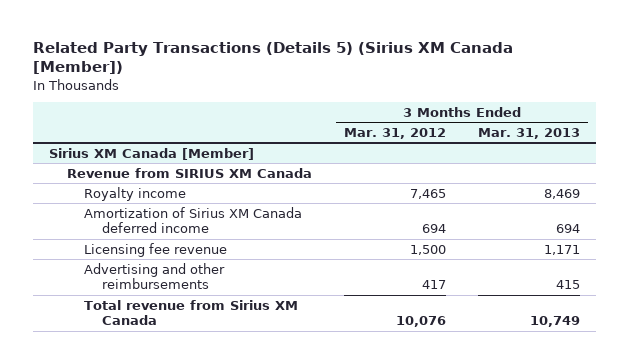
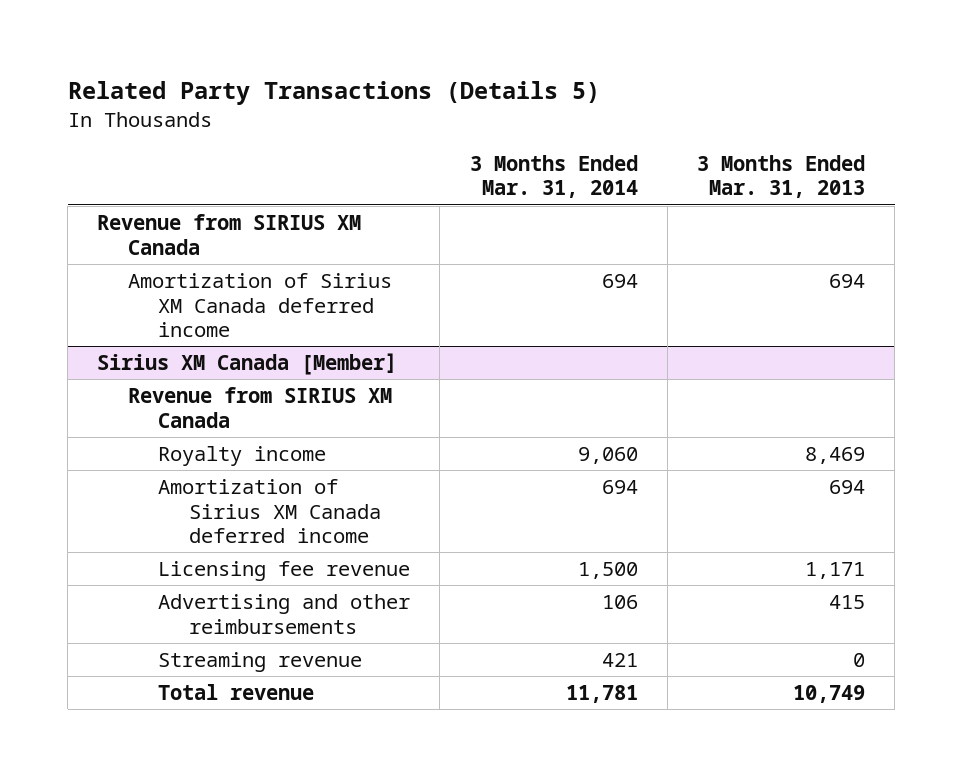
[33,41,514,75] Related Party Transactions (Details 5) (Sirius XM Canada [Member]) -> [67,81,600,106] Related Party Transactions (Details 5)
[344,127,447,139] Mar. 31, 2012 -> none
none -> [469,154,638,199] 3 Months Ended Mar. 31, 2014
none -> [97,213,362,255] Revenue from SIRIUS XM Canada
none -> [127,272,392,338] Amortization of Sirius XM Canada deferred income
none -> [158,651,363,672] Streaming revenue
[84,299,299,326] Total revenue from Sirius XM Canada -> [158,683,315,700] Total revenue

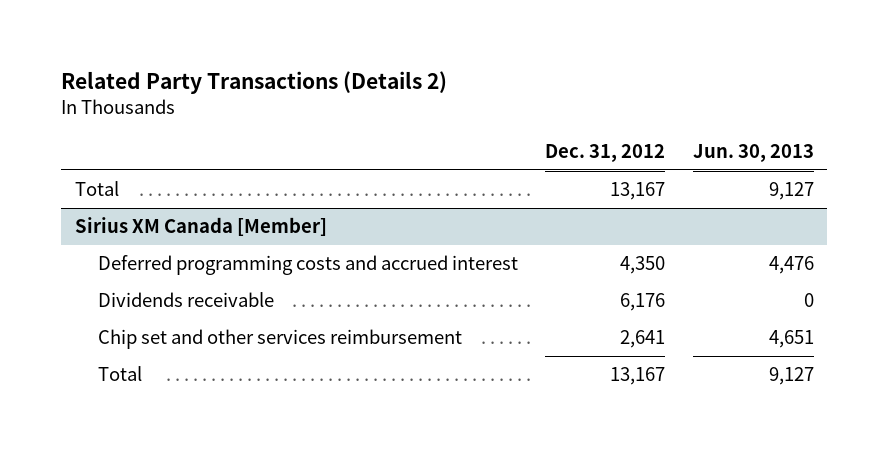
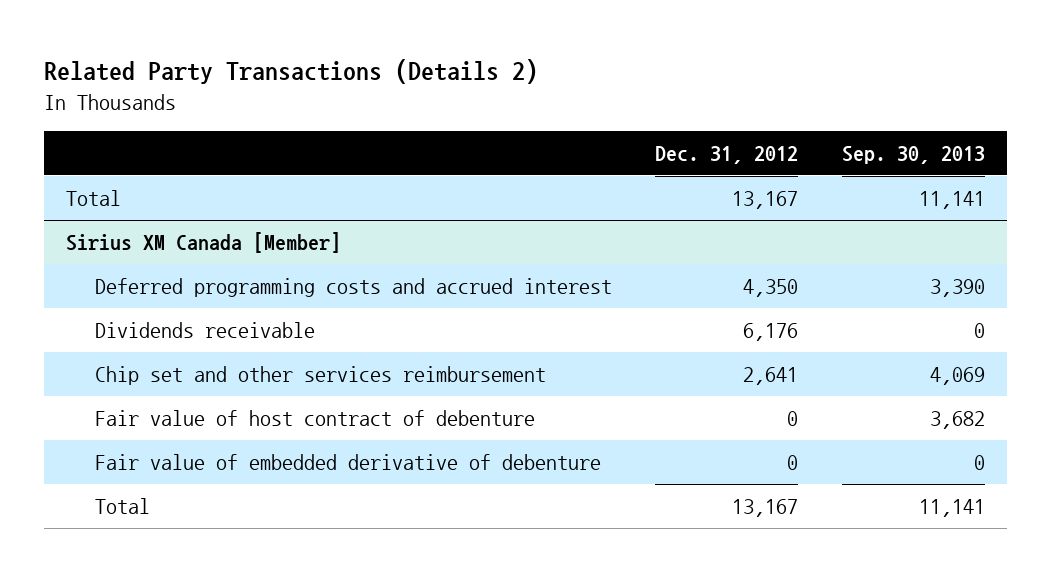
[692,143,814,162] Jun. 30, 2013 -> none
none -> [841,146,985,165] Sep. 30, 2013
none -> [95,410,536,427] Fair value of host contract of debenture
none -> [95,454,602,471] Fair value of embedded derivative of debenture

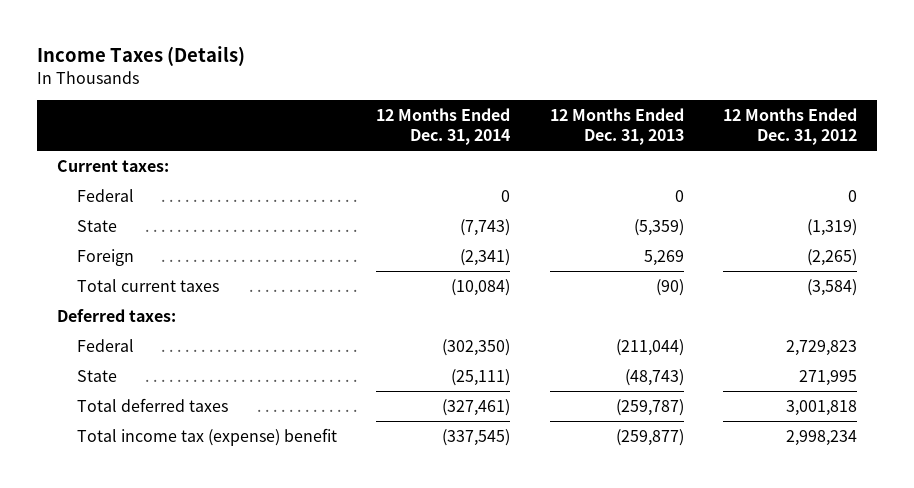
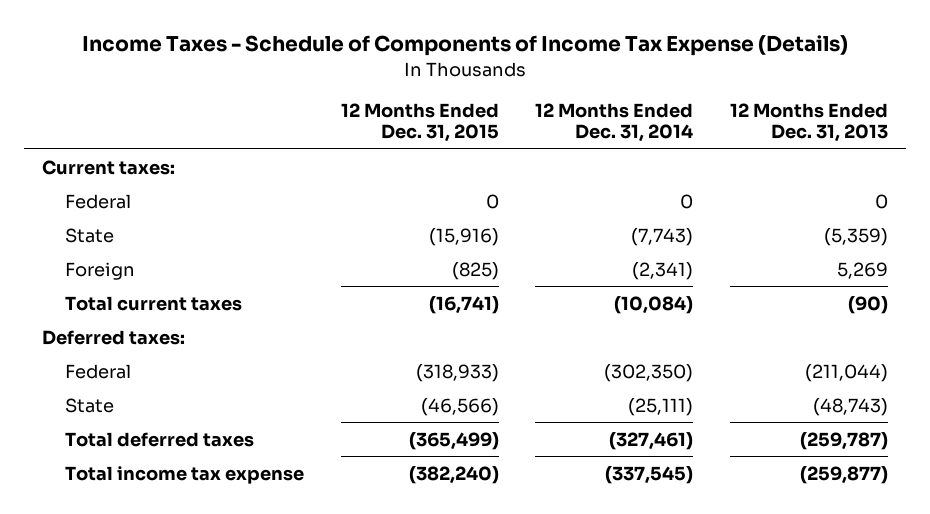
[37,46,246,67] Income Taxes (Details) -> [81,35,848,57] Income Taxes - Schedule of Components of Income Tax Expense (Details)
[723,108,858,146] 12 Months Ended Dec. 31, 2012 -> none
none -> [340,103,499,143] 12 Months Ended Dec. 31, 2015
[76,427,337,446] Total income tax (expense) benefit -> [64,465,304,484] Total income tax expense

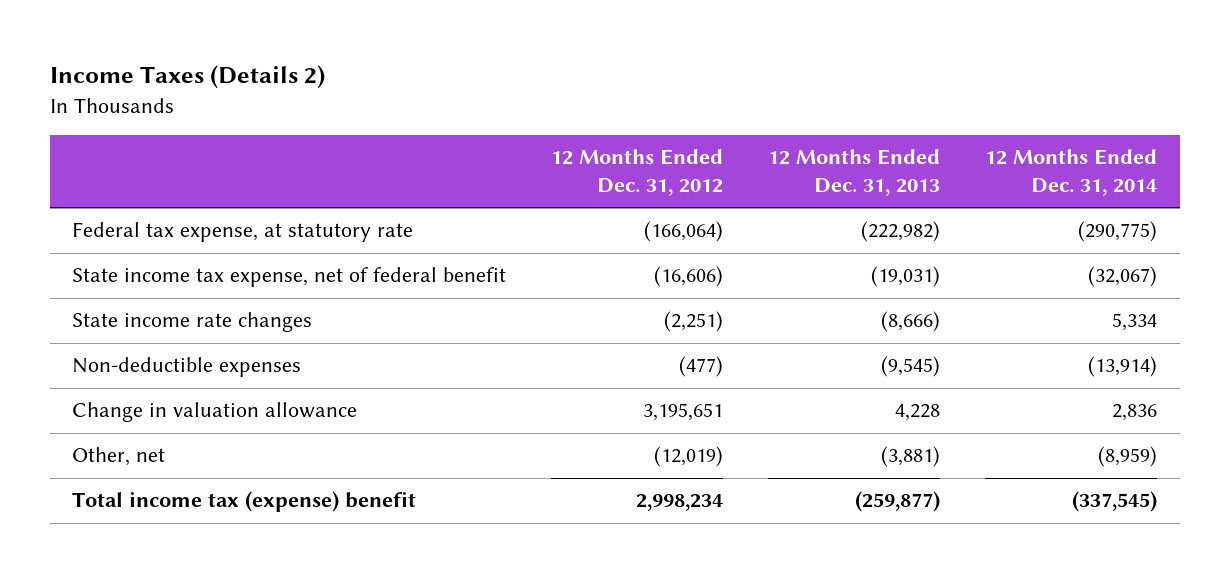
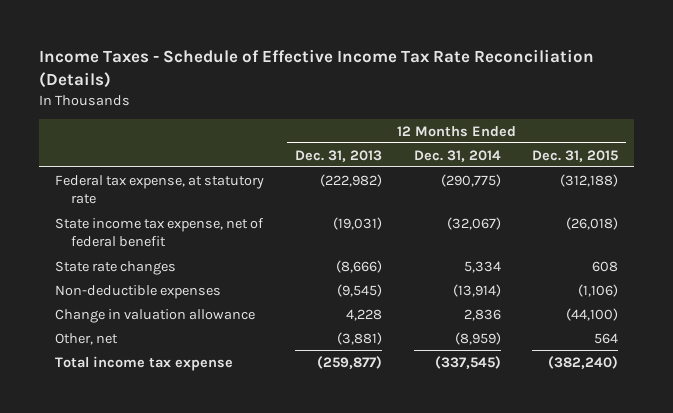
[49,65,325,90] Income Taxes (Details 2) -> [39,48,595,88] Income Taxes - Schedule of Effective Income Tax Rate Reconciliation (Details)
[551,149,724,196] 12 Months Ended Dec. 31, 2012 -> none
none -> [532,149,619,162] Dec. 31, 2015
[72,312,313,333] State income rate changes -> [54,260,176,275] State rate changes
[72,491,417,513] Total income tax (expense) benefit -> [54,355,233,371] Total income tax expense

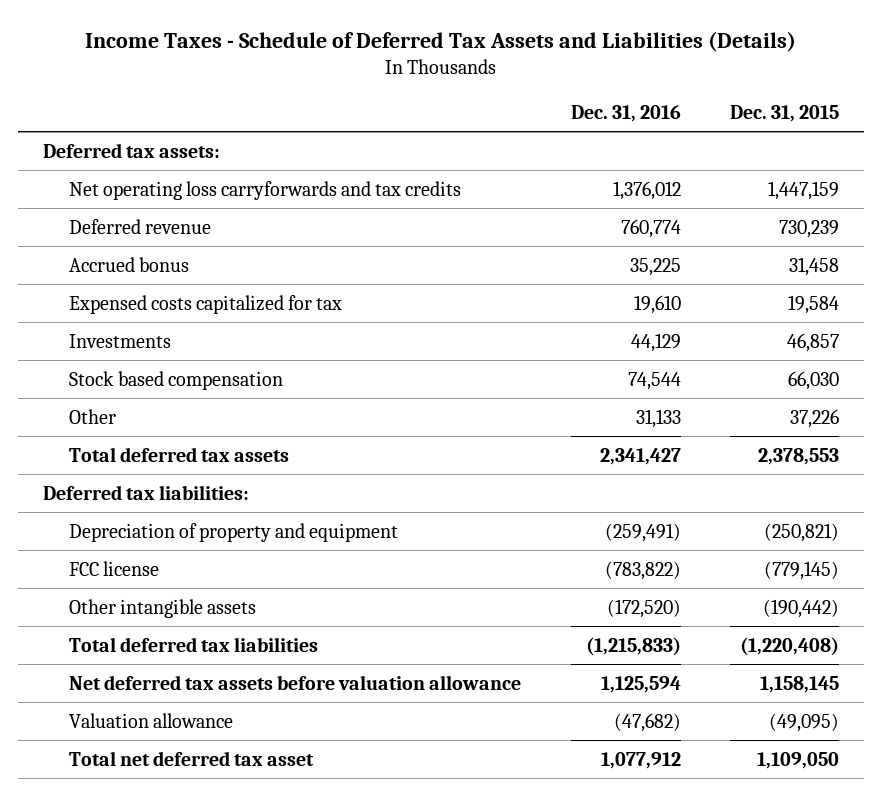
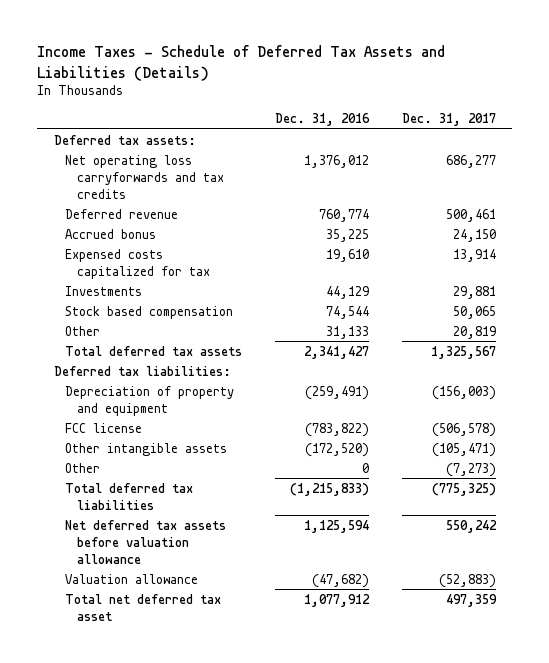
[730,104,840,122] Dec. 31, 2015 -> none
none -> [401,112,496,126] Dec. 31, 2017
none -> [65,462,101,473] Other

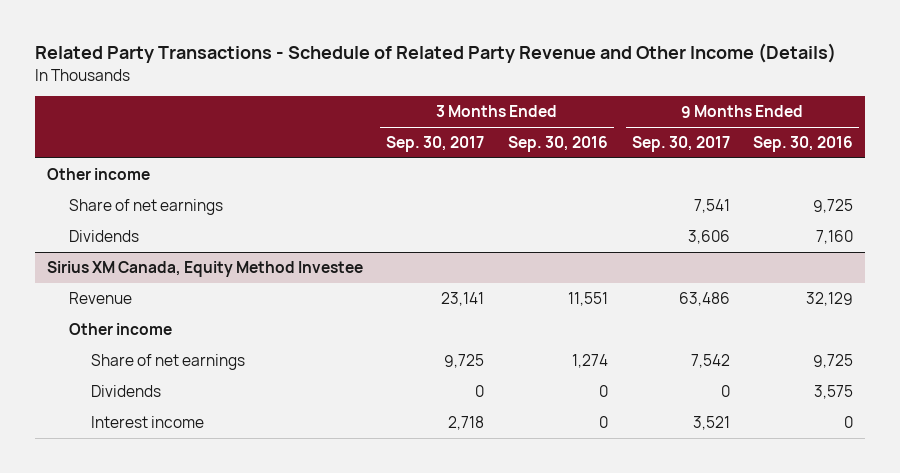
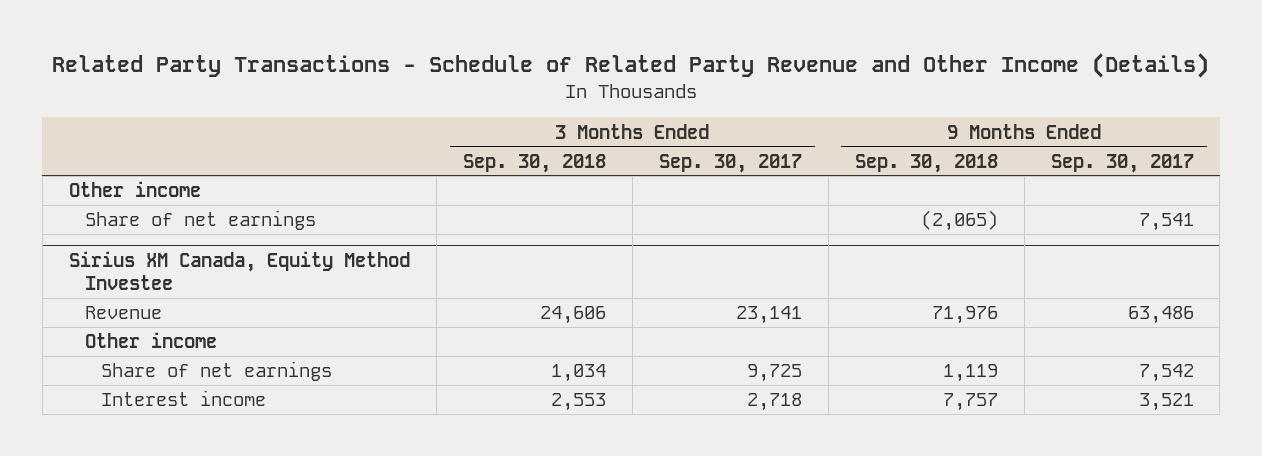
[507,136,608,153] Sep. 30, 2016 -> none
[753,136,854,153] Sep. 30, 2016 -> none
none -> [462,153,606,173] Sep. 30, 2018
none -> [854,153,998,173] Sep. 30, 2018
[68,230,139,243] Dividends -> none
[90,385,161,398] Dividends -> none

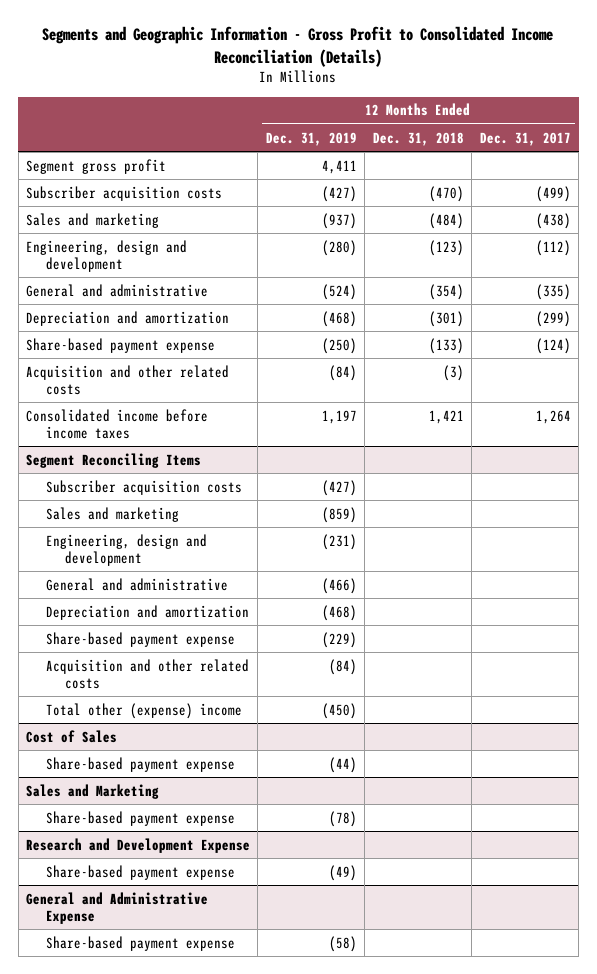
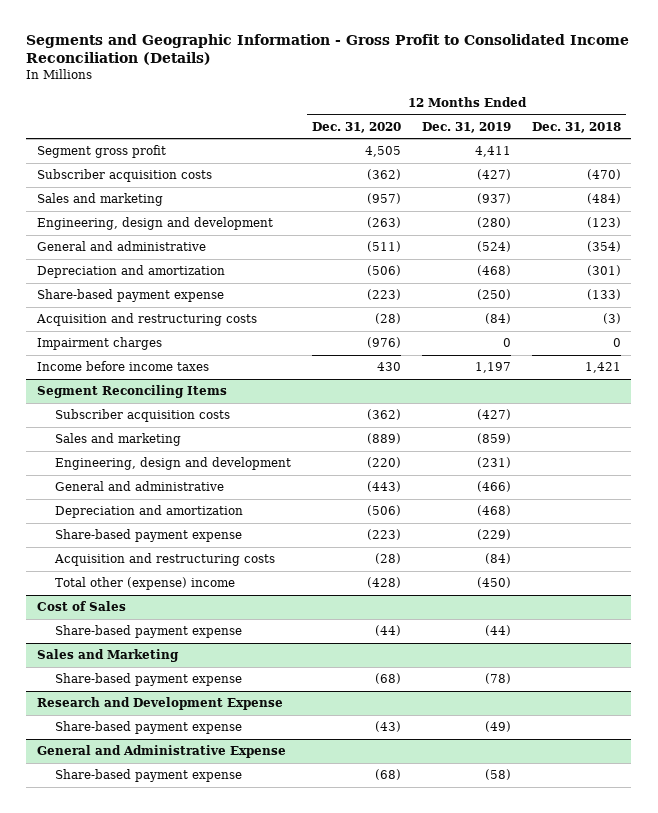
[479,131,571,146] Dec. 31, 2017 -> none
none -> [312,121,402,133] Dec. 31, 2020
[26,364,230,395] Acquisition and other related costs -> [35,313,257,327] Acquisition and restructuring costs
none -> [36,337,162,351] Impairment charges
[26,408,209,439] Consolidated income before income taxes -> [36,361,209,372] Income before income taxes
[45,658,249,689] Acquisition and other related costs -> [54,553,276,567] Acquisition and restructuring costs

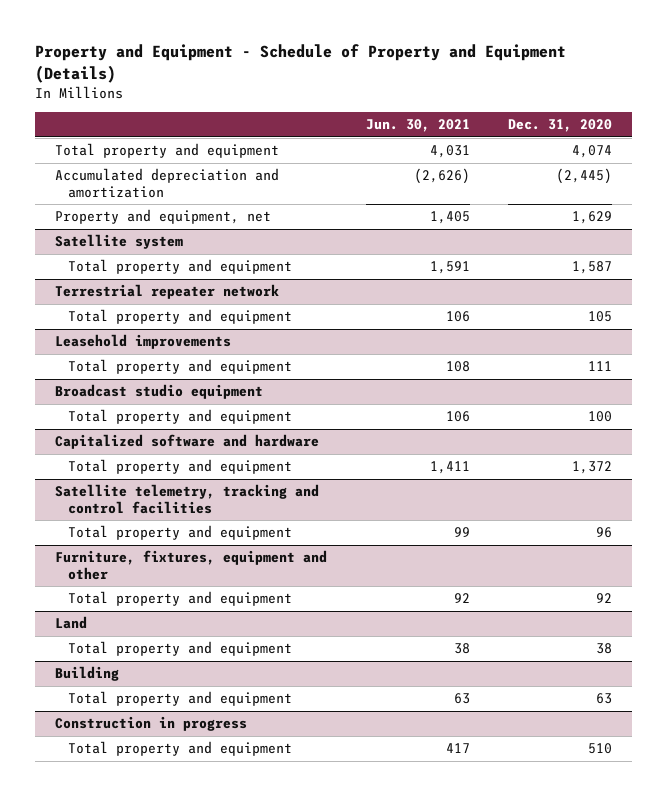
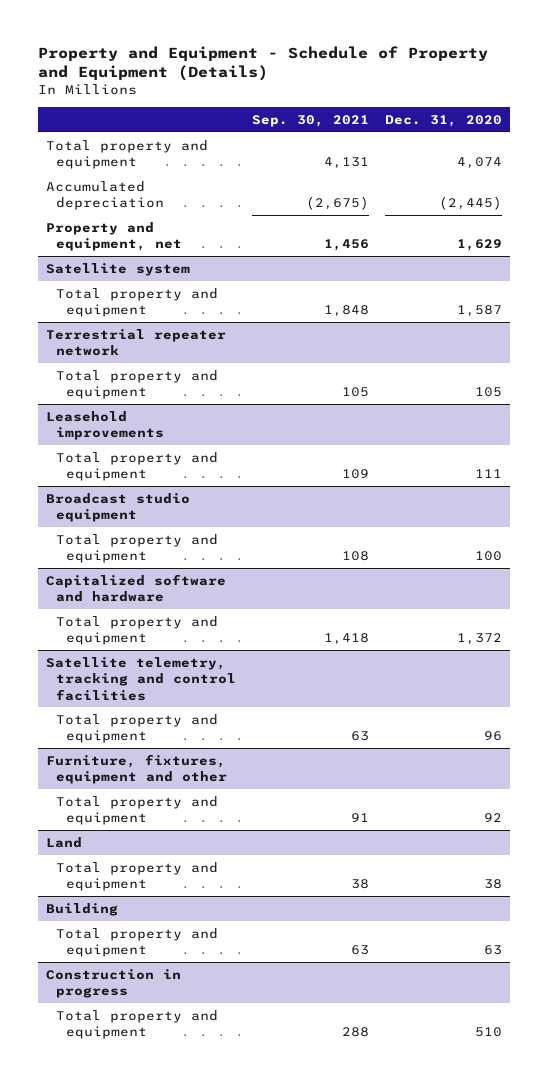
[365,119,470,133] Jun. 30, 2021 -> none
none -> [251,114,369,127] Sep. 30, 2021
[54,168,279,198] Accumulated depreciation and amortization -> [46,180,164,211] Accumulated depreciation

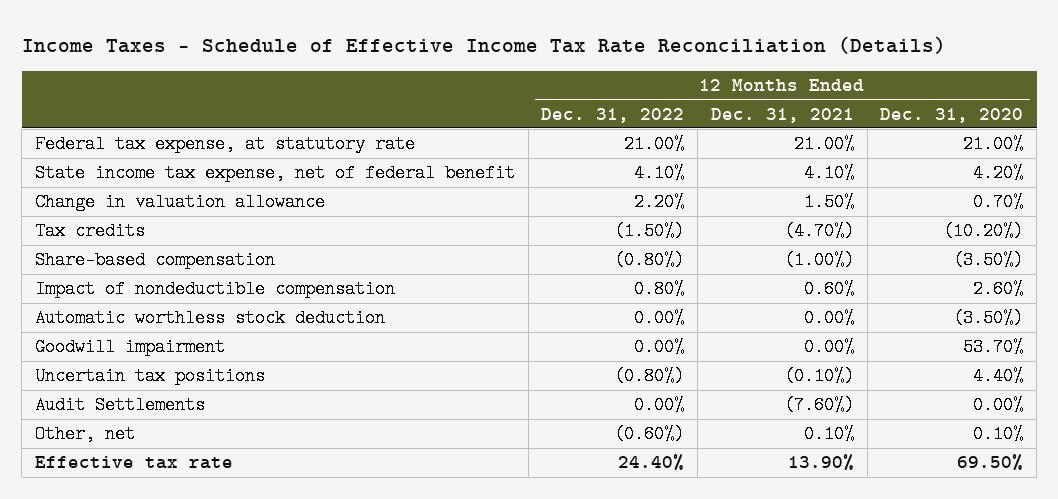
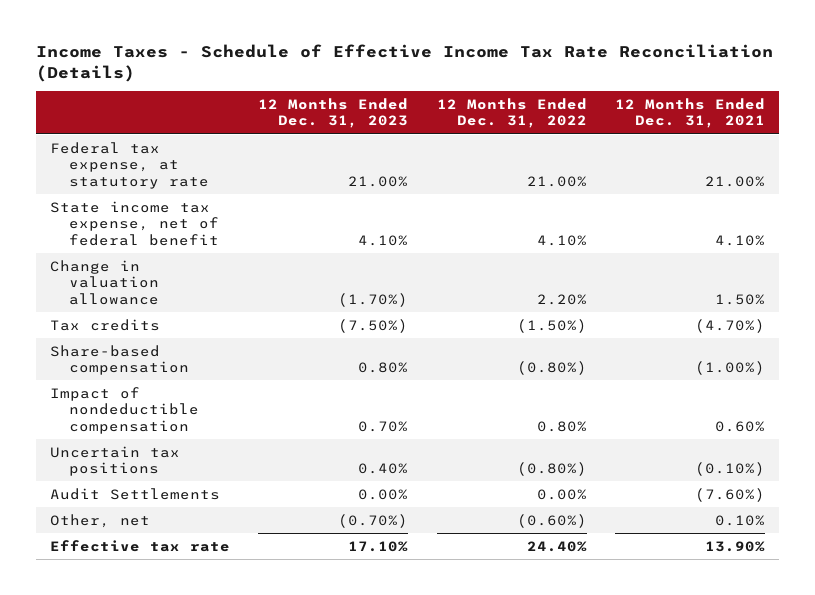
[880,107,1024,123] Dec. 31, 2020 -> none
none -> [258,97,409,129] 12 Months Ended Dec. 31, 2023
[34,309,385,328] Automatic worthless stock deduction -> none
[34,338,225,357] Goodwill impairment -> none

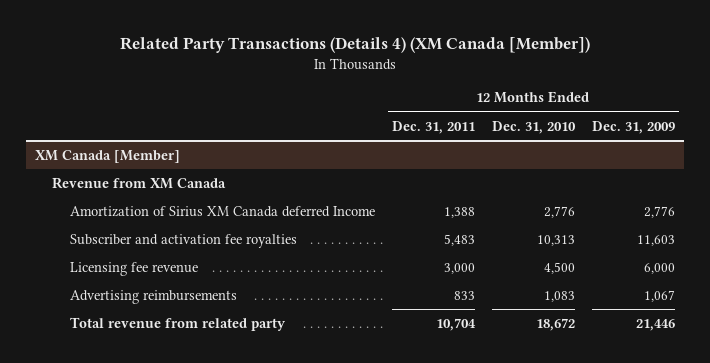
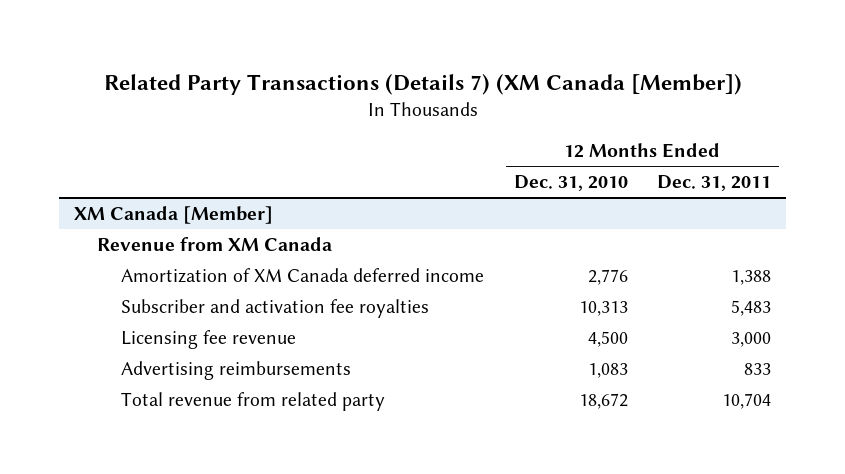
[119,36,590,53] Related Party Transactions (Details 4) (XM Canada [Member]) -> [103,73,742,95] Related Party Transactions (Details 7) (XM Canada [Member])
[592,120,676,134] Dec. 31, 2009 -> none
[69,205,375,217] Amortization of Sirius XM Canada deferred Income -> [120,267,484,283] Amortization of XM Canada deferred income

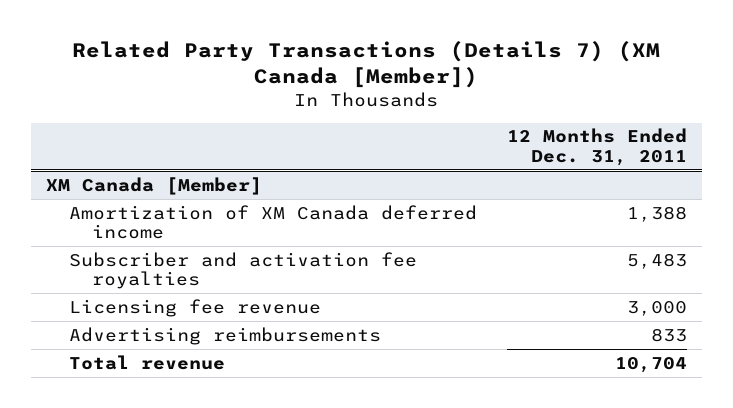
[513,175,628,192] Dec. 31, 2010 -> none
[97,236,333,251] Revenue from XM Canada -> none
[120,391,385,411] Total revenue from related party -> [68,354,225,370] Total revenue

